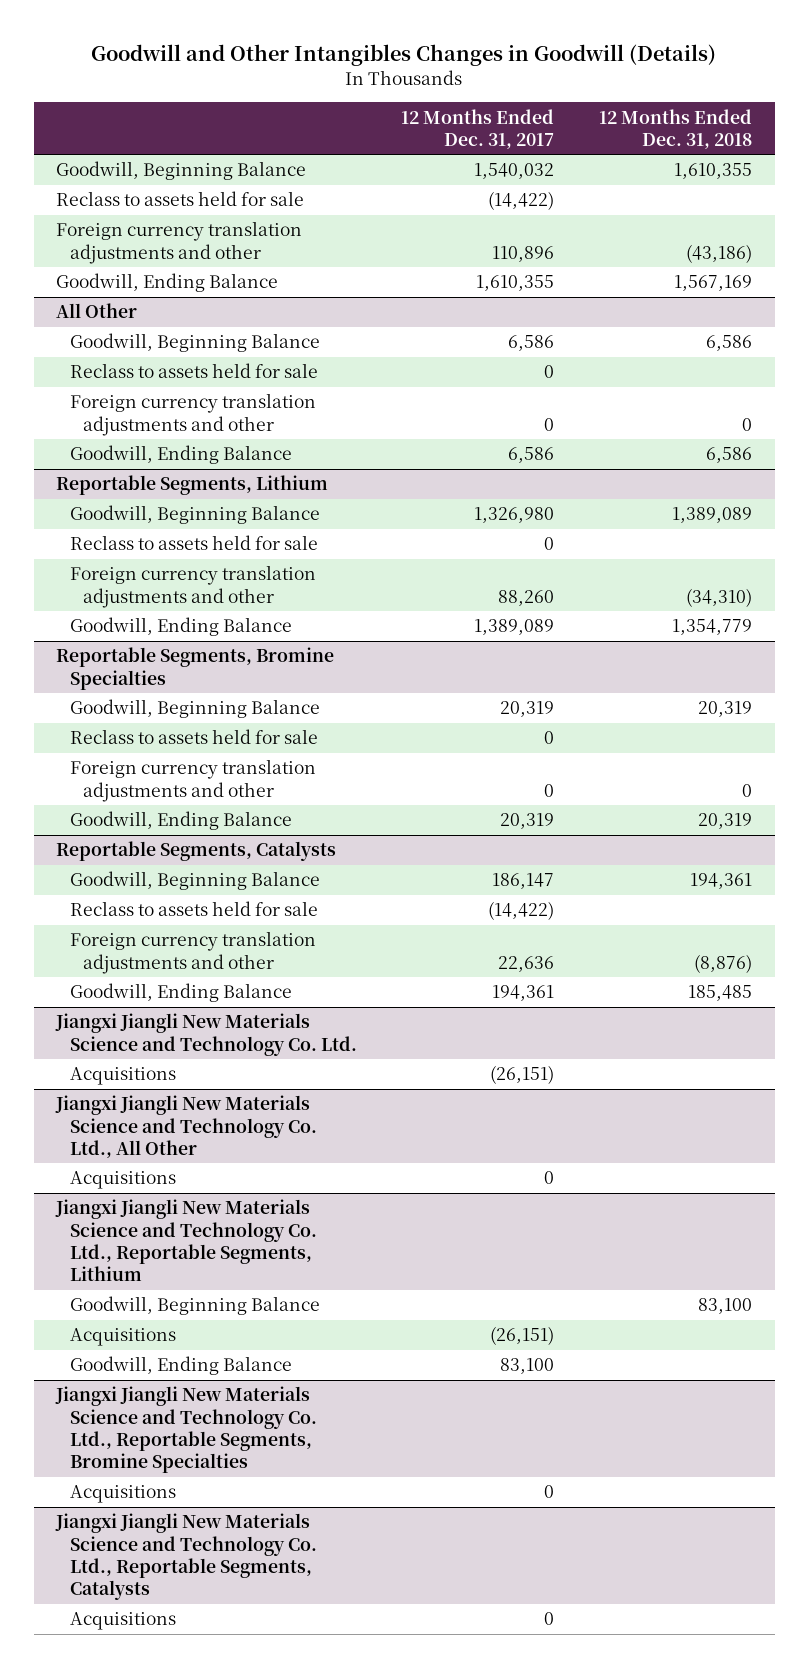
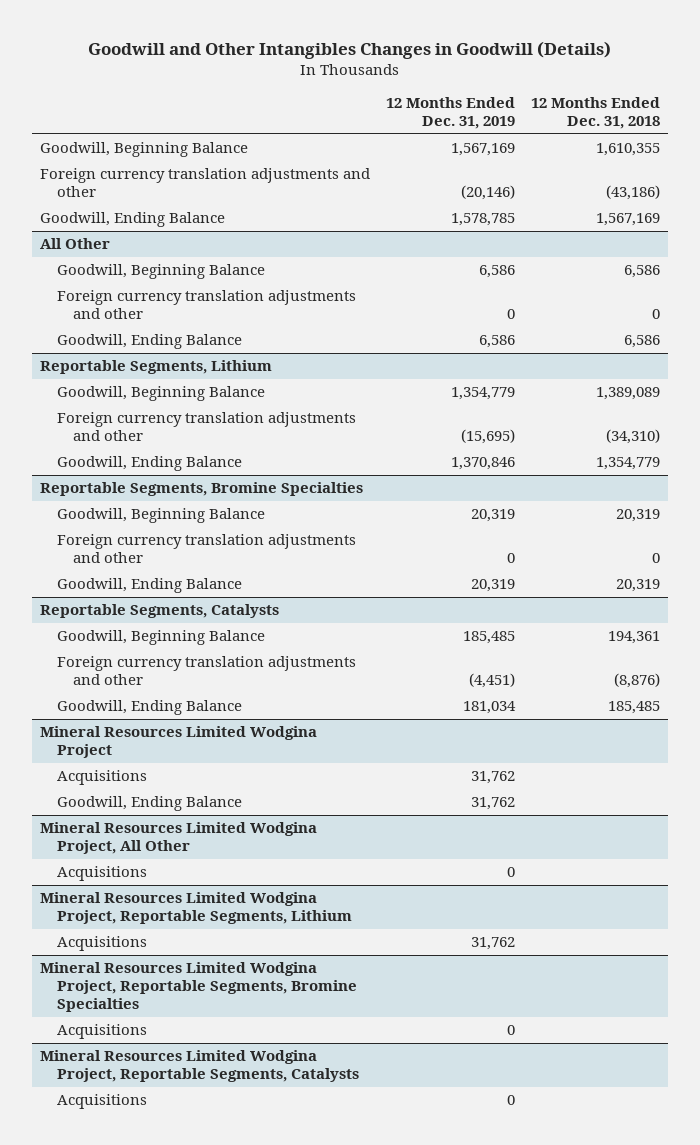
[401,108,555,149] 12 Months Ended Dec. 31, 2017 -> none
none -> [386,97,516,130] 12 Months Ended Dec. 31, 2019
[56,191,305,207] Reclass to assets held for sale -> none
[69,363,318,379] Reclass to assets held for sale -> none
[69,535,318,551] Reclass to assets held for sale -> none
[69,729,318,745] Reclass to assets held for sale -> none
[69,901,318,917] Reclass to assets held for sale -> none
[55,1013,357,1056] Jiangxi Jiangli New Materials Science and Technology Co. Ltd. -> none
[69,1067,176,1086] Acquisitions -> none
[55,1095,317,1158] Jiangxi Jiangli New Materials Science and Technology Co. Ltd., All Other -> none
[69,1171,176,1190] Acquisitions -> none
[55,1199,317,1282] Jiangxi Jiangli New Materials Science and Technology Co. Ltd., Reportable Segments, Lithium -> none
[69,1296,320,1316] Goodwill, Beginning Balance -> none
[69,1328,176,1347] Acquisitions -> none
[69,1356,292,1376] Goodwill, Ending Balance -> none
[55,1386,317,1474] Jiangxi Jiangli New Materials Science and Technology Co. Ltd., Reportable Segments, Bromine Specialties -> none
[69,1485,176,1504] Acquisitions -> none
[55,1513,317,1601] Jiangxi Jiangli New Materials Science and Technology Co. Ltd., Reportable Segments, Catalysts -> none
[69,1612,176,1631] Acquisitions -> none
none -> [40,726,318,759] Mineral Resources Limited Wodgina Project
none -> [56,770,147,786] Acquisitions
none -> [56,796,242,812] Goodwill, Ending Balance
none -> [40,822,318,855] Mineral Resources Limited Wodgina Project, All Other
none -> [56,866,147,882] Acquisitions
none -> [40,892,352,925] Mineral Resources Limited Wodgina Project, Reportable Segments, Lithium
none -> [56,936,147,952] Acquisitions
none -> [40,962,357,1013] Mineral Resources Limited Wodgina Project, Reportable Segments, Bromine Specialties
none -> [56,1024,147,1040] Acquisitions
none -> [40,1050,359,1083] Mineral Resources Limited Wodgina Project, Reportable Segments, Catalysts
none -> [56,1094,147,1110] Acquisitions

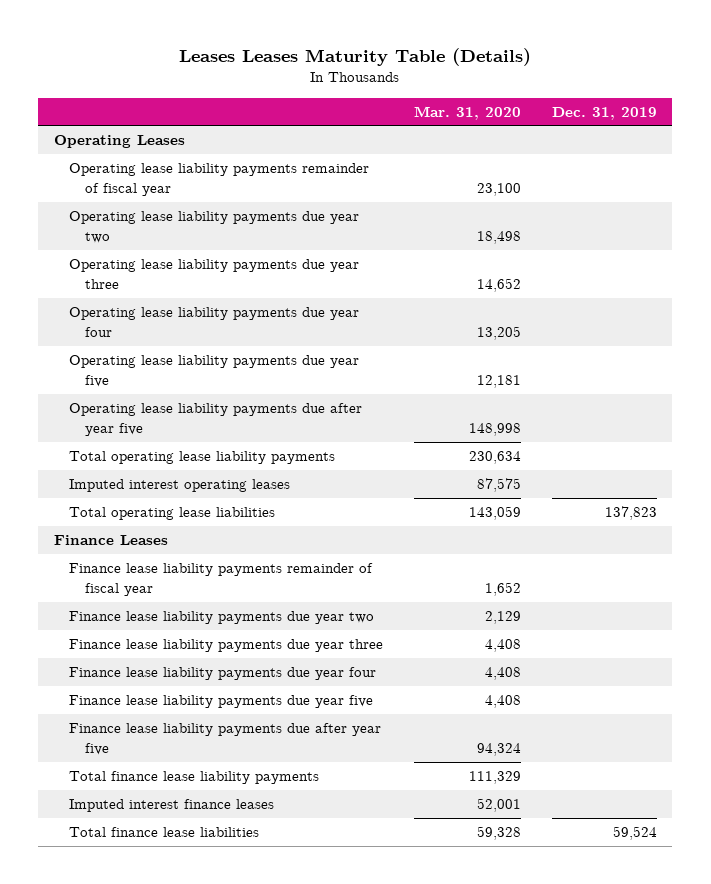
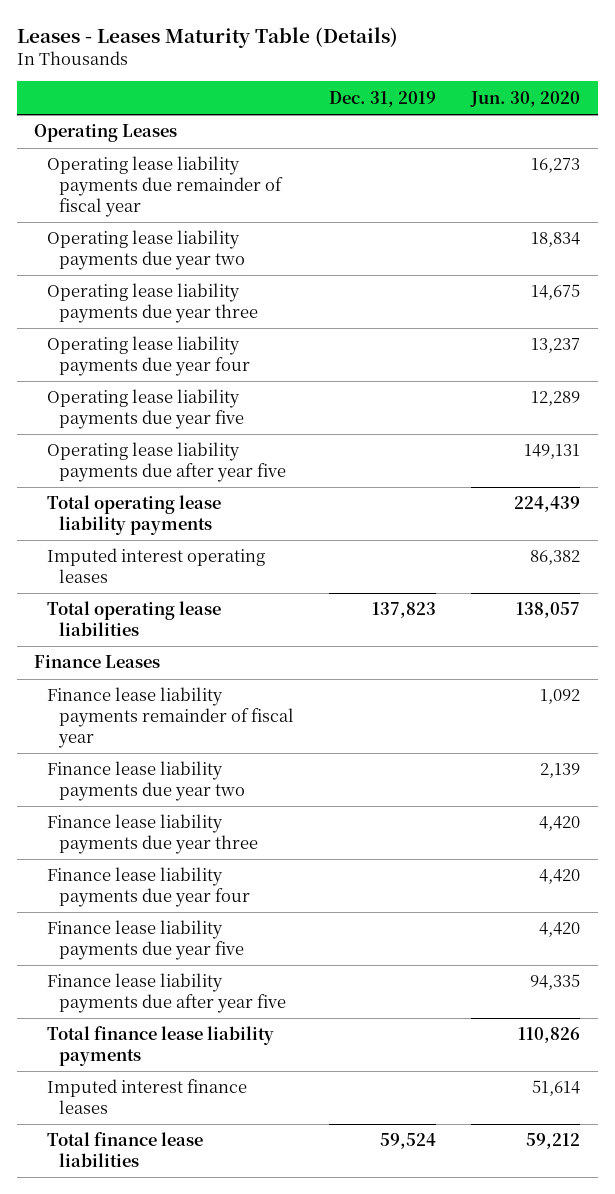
[179,47,532,66] Leases Leases Maturity Table (Details) -> [17,26,399,48] Leases - Leases Maturity Table (Details)
[414,105,522,120] Mar. 31, 2020 -> none
none -> [470,90,581,107] Jun. 30, 2020
[69,163,370,196] Operating lease liability payments remainder of fiscal year -> [46,156,284,217] Operating lease liability payments due remainder of fiscal year

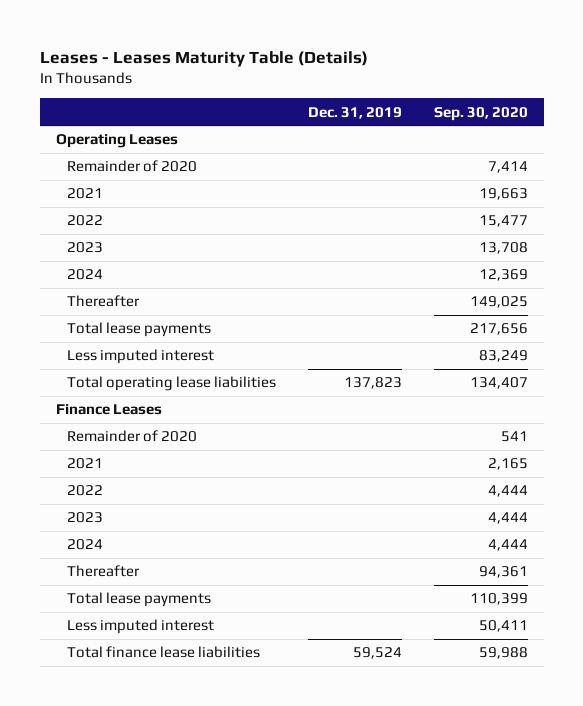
[470,90,581,107] Jun. 30, 2020 -> none
none -> [433,106,528,121] Sep. 30, 2020
[46,389,245,430] Operating lease liability payments due year five -> none
[46,442,287,483] Operating lease liability payments due after year five -> none
[46,156,284,217] Operating lease liability payments due remainder of fiscal year -> [67,160,198,173] Remainder of 2020
none -> [67,188,104,200] 2021
[46,230,246,271] Operating lease liability payments due year two -> [67,215,104,227] 2022
[46,283,259,324] Operating lease liability payments due year three -> [67,242,104,254] 2023
[46,336,251,377] Operating lease liability payments due year four -> [67,269,104,281] 2024
none -> [67,295,141,308] Thereafter
[46,495,221,536] Total operating lease liability payments -> [67,322,212,338] Total lease payments
[46,548,265,584] Imputed interest operating leases -> [67,349,215,365] Less imputed interest
[46,920,245,961] Finance lease liability payments due year five -> none
[46,973,287,1014] Finance lease liability payments due after year five -> none
[46,687,295,748] Finance lease liability payments remainder of fiscal year -> [67,430,198,443] Remainder of 2020
none -> [67,458,104,470] 2021
[46,761,246,802] Finance lease liability payments due year two -> [67,485,104,497] 2022
[46,814,259,855] Finance lease liability payments due year three -> [67,512,104,524] 2023
[46,867,251,908] Finance lease liability payments due year four -> [67,539,104,551] 2024
none -> [67,565,141,578] Thereafter
[46,1026,274,1067] Total finance lease liability payments -> [67,592,212,608] Total lease payments
[46,1079,247,1115] Imputed interest finance leases -> [67,619,215,635] Less imputed interest

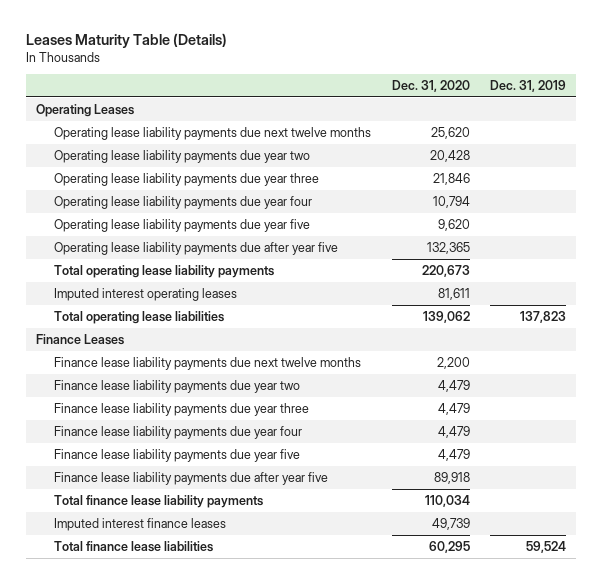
[39,51,368,68] Leases - Leases Maturity Table (Details) -> [25,32,227,48] Leases Maturity Table (Details)
[433,106,528,121] Sep. 30, 2020 -> none
none -> [391,80,470,93] Dec. 31, 2020
[67,160,198,173] Remainder of 2020 -> none
[67,295,141,308] Thereafter -> none
[67,188,104,200] 2021 -> [53,126,371,140] Operating lease liability payments due next twelve months
[67,215,104,227] 2022 -> [53,149,310,163] Operating lease liability payments due year two
[67,242,104,254] 2023 -> [53,172,319,186] Operating lease liability payments due year three
[67,269,104,281] 2024 -> [53,195,312,209] Operating lease liability payments due year four
none -> [53,218,310,232] Operating lease liability payments due year five
none -> [53,241,338,255] Operating lease liability payments due after year five
[67,322,212,338] Total lease payments -> [53,264,274,278] Total operating lease liability payments
[67,349,215,365] Less imputed interest -> [53,287,237,301] Imputed interest operating leases
[67,430,198,443] Remainder of 2020 -> none
[67,565,141,578] Thereafter -> none
[67,458,104,470] 2021 -> [53,356,361,370] Finance lease liability payments due next twelve months
[67,485,104,497] 2022 -> [53,379,300,393] Finance lease liability payments due year two
[67,512,104,524] 2023 -> [53,402,309,416] Finance lease liability payments due year three
[67,539,104,551] 2024 -> [53,425,302,439] Finance lease liability payments due year four
none -> [53,448,300,462] Finance lease liability payments due year five
none -> [53,471,328,485] Finance lease liability payments due after year five
[67,592,212,608] Total lease payments -> [53,494,263,508] Total finance lease liability payments
[67,619,215,635] Less imputed interest -> [53,517,226,531] Imputed interest finance leases

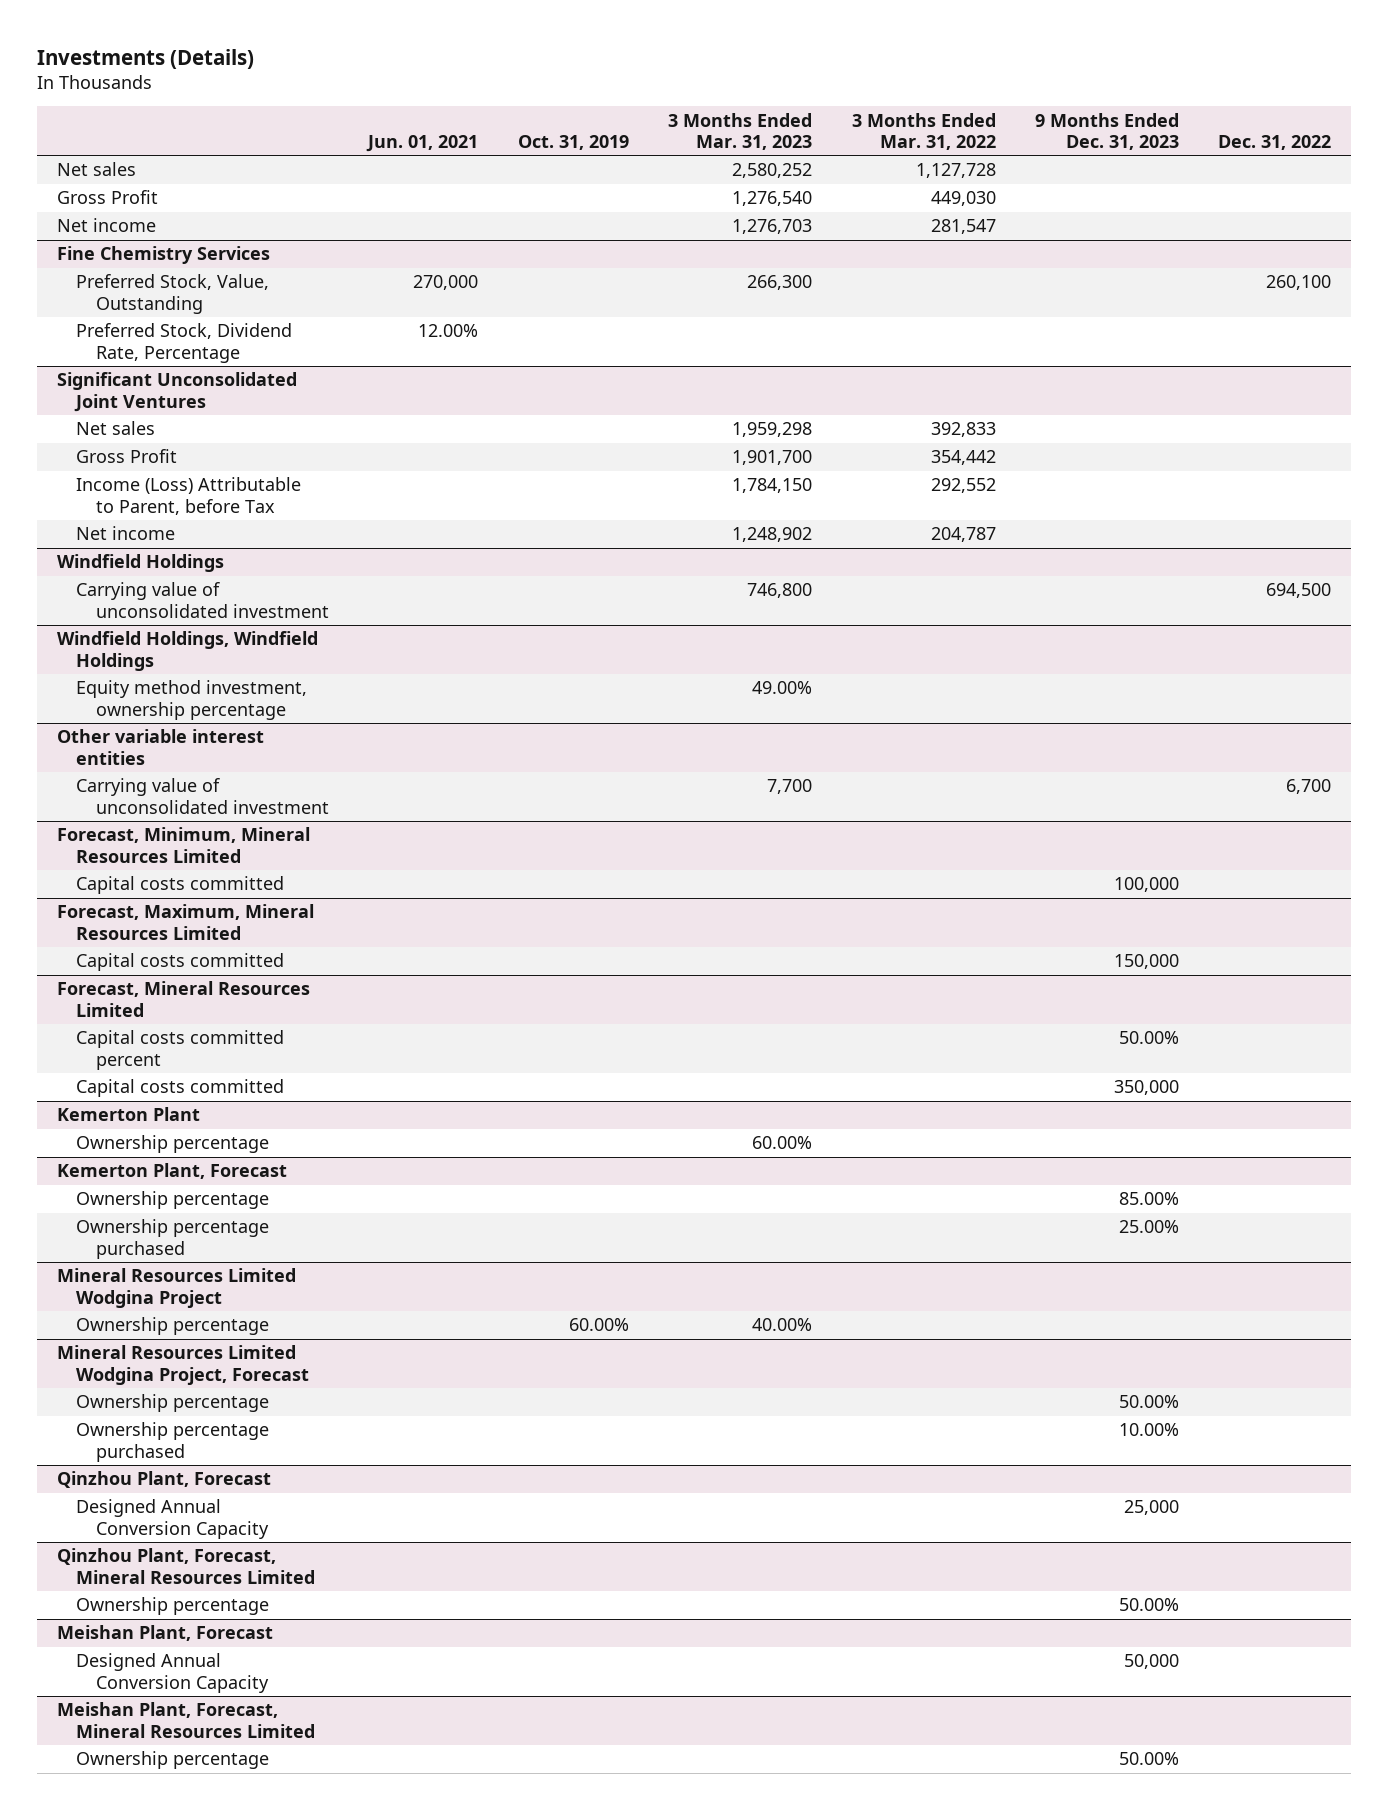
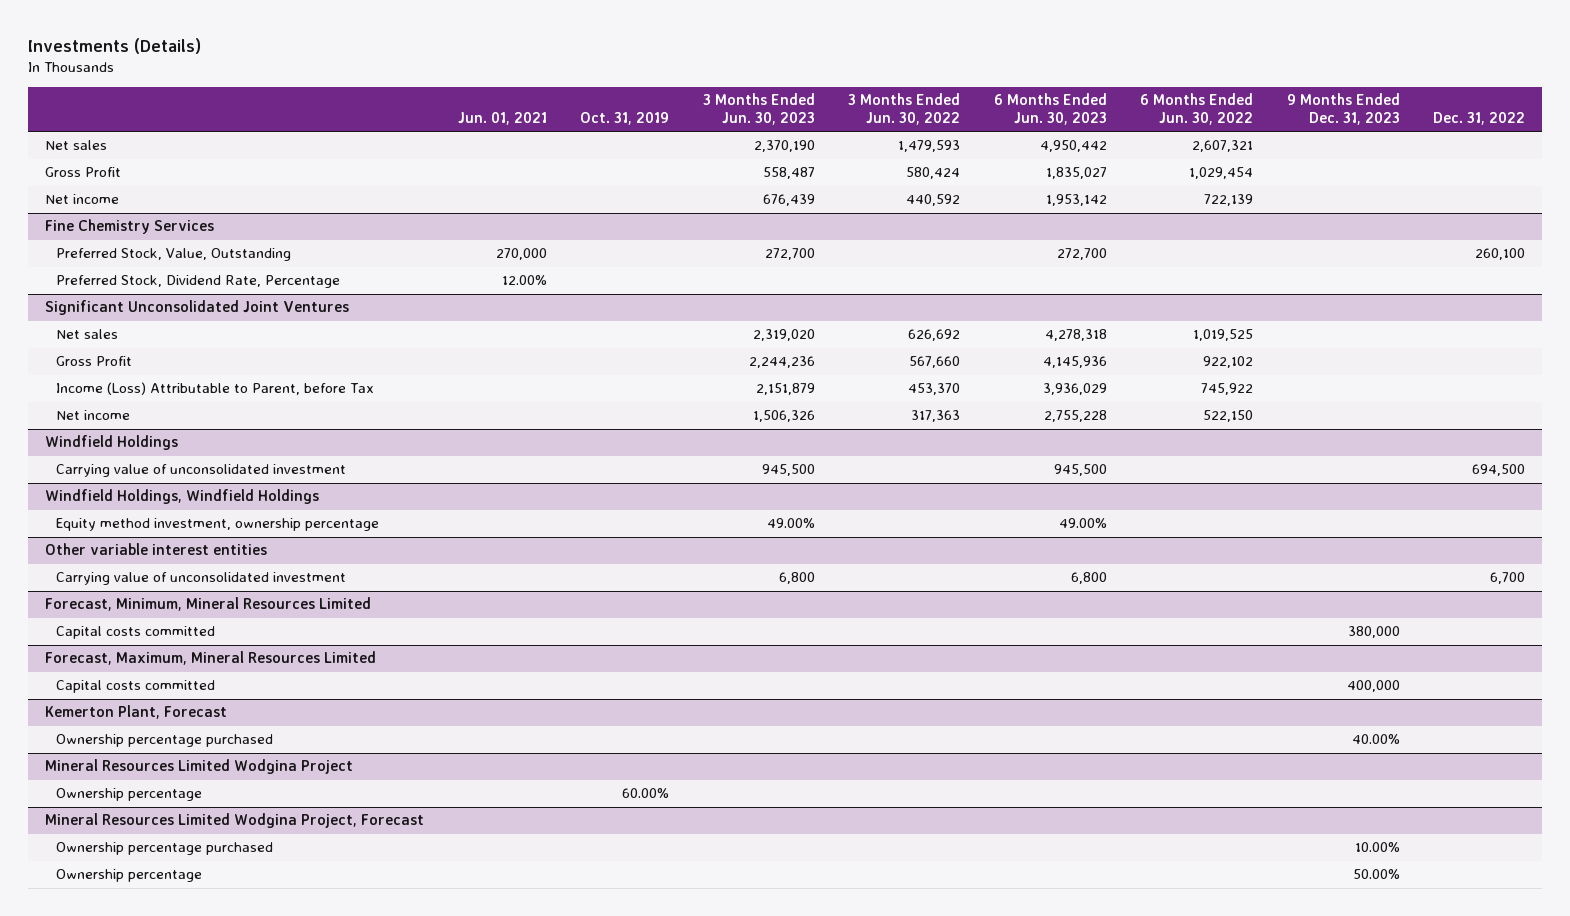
[668,112,813,150] 3 Months Ended Mar. 31, 2023 -> none
[851,112,996,150] 3 Months Ended Mar. 31, 2022 -> none
none -> [702,93,815,126] 3 Months Ended Jun. 30, 2023
none -> [848,93,961,126] 3 Months Ended Jun. 30, 2022
none -> [993,93,1107,126] 6 Months Ended Jun. 30, 2023
none -> [1140,93,1254,126] 6 Months Ended Jun. 30, 2022
[1113,877,1179,893] 100,000 -> [1347,626,1400,639] 380,000
[56,981,310,1017] Forecast, Mineral Resources Limited -> none
[76,1030,285,1070] Capital costs committed percent -> none
[76,1079,285,1098] Capital costs committed -> none
[56,1107,200,1122] Kemerton Plant -> none
[76,1135,270,1154] Ownership percentage -> none
[1113,954,1179,970] 150,000 -> [1346,680,1400,693] 400,000
[76,1191,270,1210] Ownership percentage -> none
[1118,1220,1179,1234] 25.00% -> [1351,734,1400,745] 40.00%
[56,1471,271,1489] Qinzhou Plant, Forecast -> none
[76,1499,269,1539] Designed Annual Conversion Capacity -> none
[56,1548,316,1584] Qinzhou Plant, Forecast, Mineral Resources Limited -> none
[76,1597,270,1616] Ownership percentage -> none
[56,1625,273,1642] Meishan Plant, Forecast -> none
[76,1653,269,1693] Designed Annual Conversion Capacity -> none
[56,1702,316,1738] Meishan Plant, Forecast, Mineral Resources Limited -> none
[76,1751,270,1770] Ownership percentage -> none
[76,1394,270,1413] Ownership percentage -> [55,869,202,883] Ownership percentage

